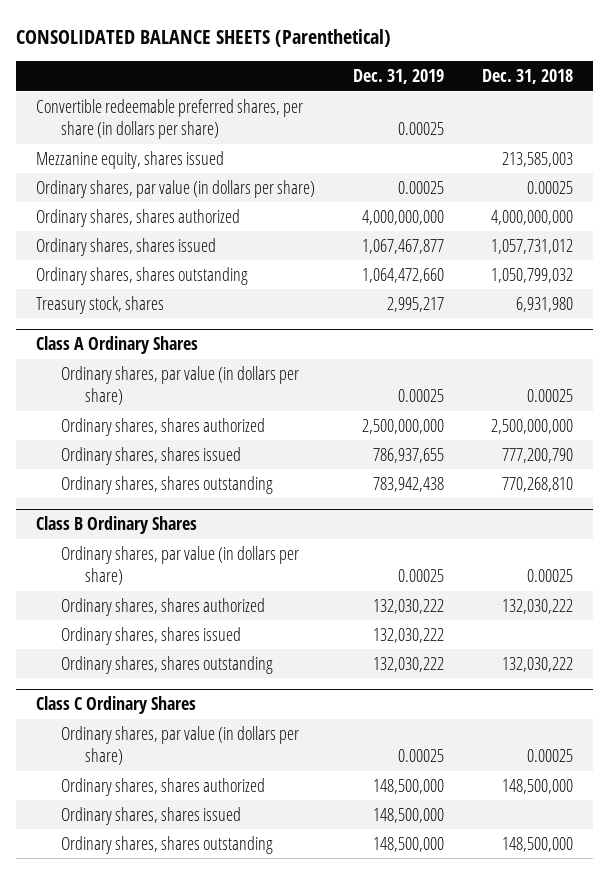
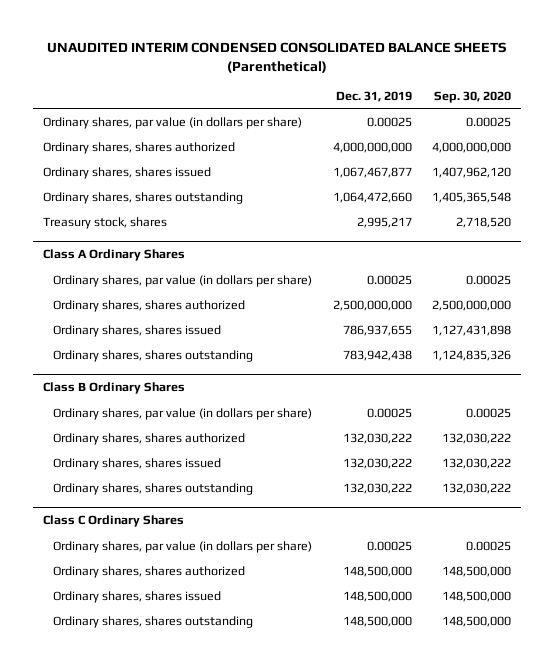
[16,28,392,47] CONSOLIDATED BALANCE SHEETS (Parenthetical) -> [46,41,506,73] UNAUDITED INTERIM CONDENSED CONSOLIDATED BALANCE SHEETS (Parenthetical)
[482,68,574,84] Dec. 31, 2018 -> none
none -> [433,90,511,103] Sep. 30, 2020
[35,98,303,140] Convertible redeemable preferred shares, per share (in dollars per share) -> none
[35,150,224,169] Mezzanine equity, shares issued -> none

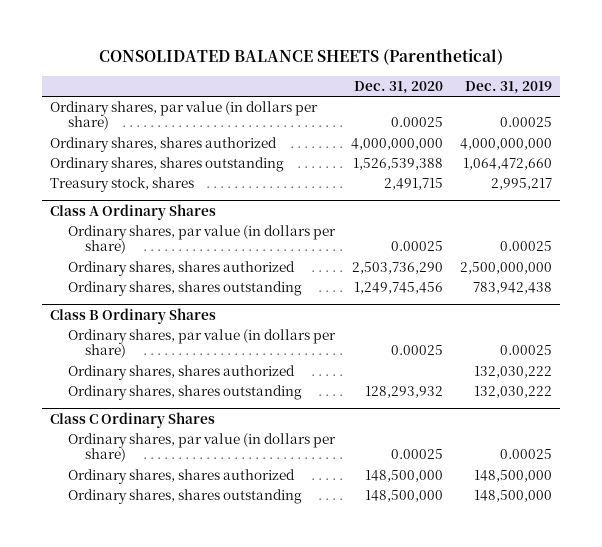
[46,41,506,73] UNAUDITED INTERIM CONDENSED CONSOLIDATED BALANCE SHEETS (Parenthetical) -> [98,48,503,66] CONSOLIDATED BALANCE SHEETS (Parenthetical)
[433,90,511,103] Sep. 30, 2020 -> none
none -> [354,80,444,94] Dec. 31, 2020
[42,166,211,179] Ordinary shares, shares issued -> none
[53,324,222,337] Ordinary shares, shares issued -> none
[53,457,222,470] Ordinary shares, shares issued -> none
[53,590,222,603] Ordinary shares, shares issued -> none

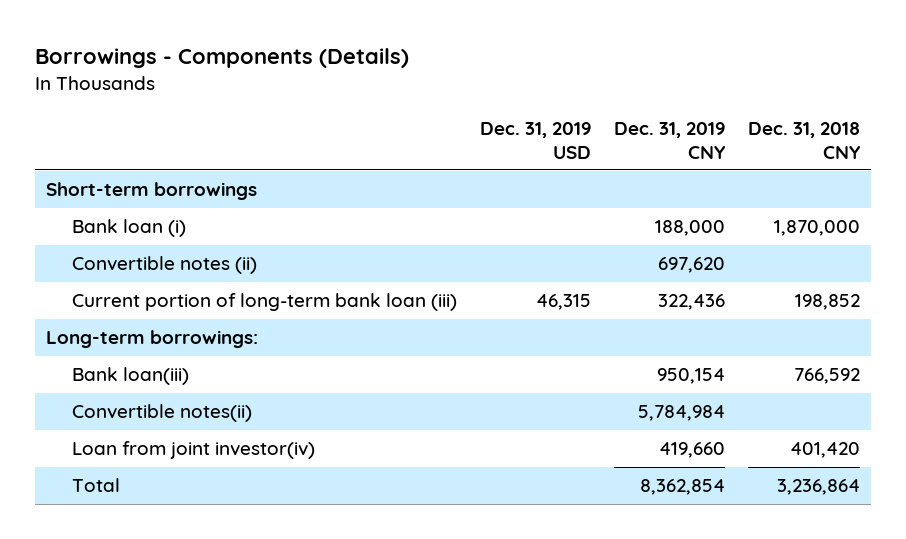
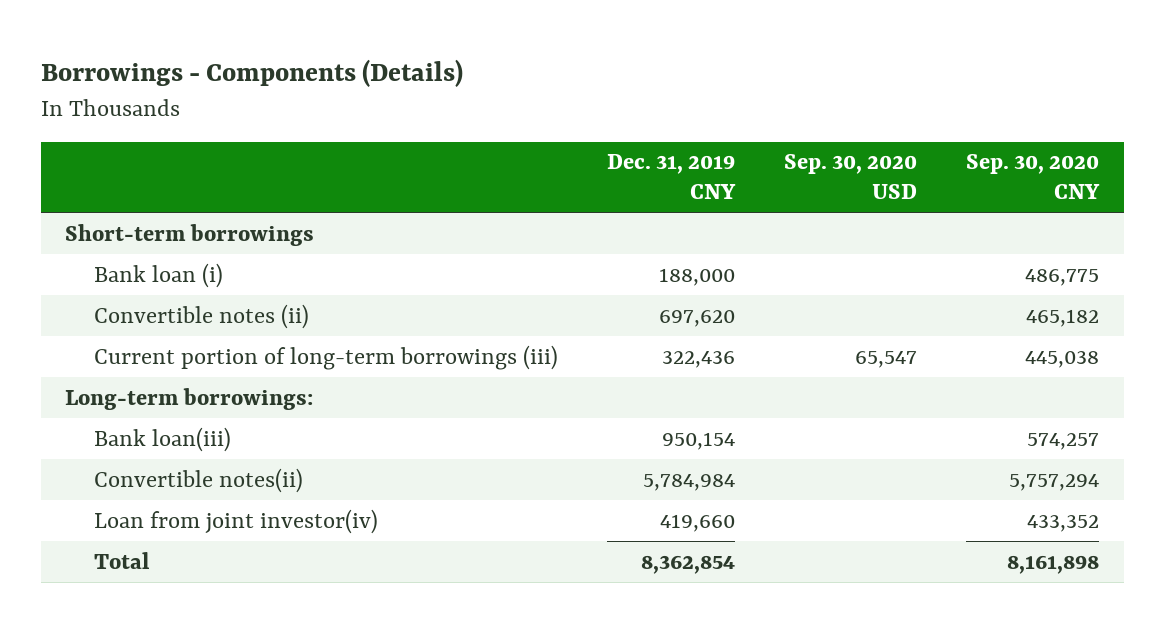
[480,121,592,159] Dec. 31, 2019 USD -> none
[747,121,861,159] Dec. 31, 2018 CNY -> none
none -> [784,154,918,200] Sep. 30, 2020 USD
none -> [966,154,1101,200] Sep. 30, 2020 CNY
[72,293,458,312] Current portion of long-term bank loan (iii) -> [94,344,559,370] Current portion of long-term borrowings (iii)

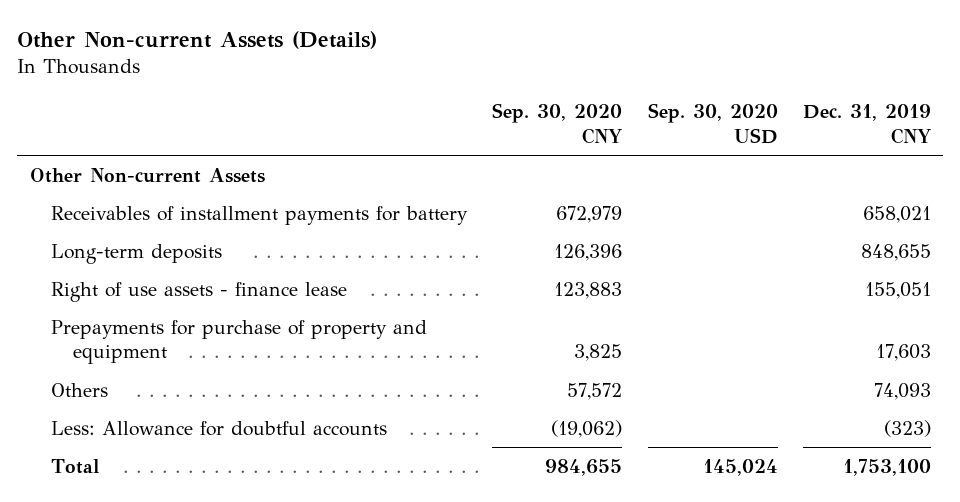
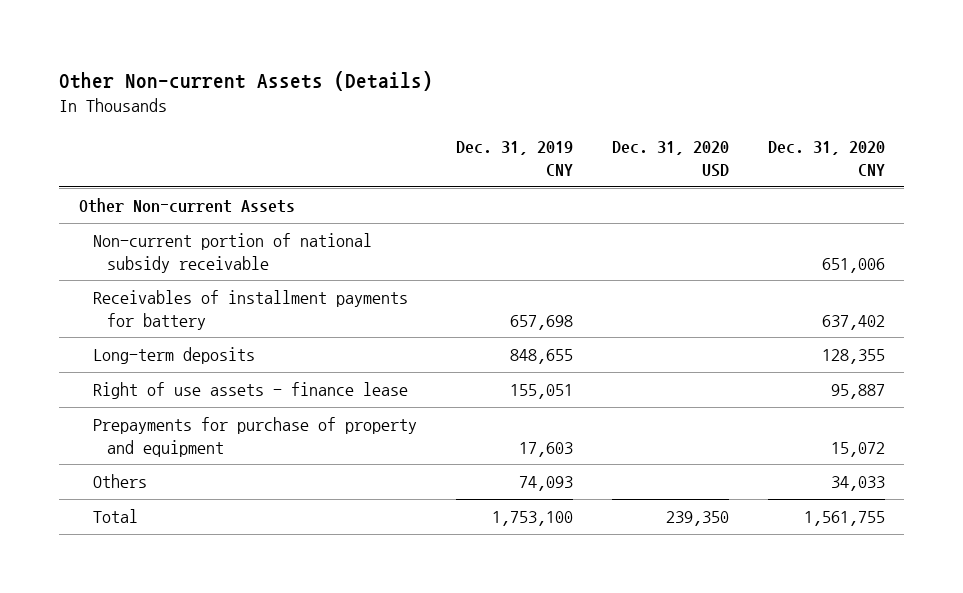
[492,103,623,144] Sep. 30, 2020 CNY -> none
[647,103,778,144] Sep. 30, 2020 USD -> none
none -> [611,141,729,178] Dec. 31, 2020 USD
none -> [767,141,885,177] Dec. 31, 2020 CNY
none -> [92,233,372,273] Non-current portion of national subsidy receivable
[862,205,931,223] 658,021 -> [509,314,573,330] 657,698
[51,420,388,436] Less: Allowance for doubtful accounts -> none

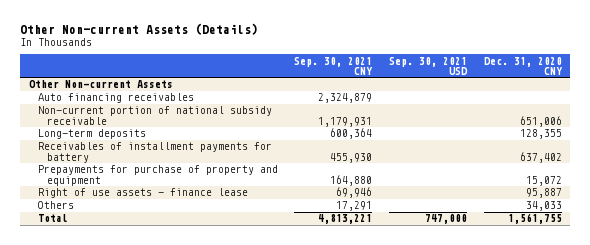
[455,141,573,177] Dec. 31, 2019 CNY -> none
[611,141,729,178] Dec. 31, 2020 USD -> none
none -> [294,56,374,75] Sep. 30, 2021 CNY
none -> [389,56,469,75] Sep. 30, 2021 USD
none -> [37,93,194,104] Auto financing receivables
[92,290,408,330] Receivables of installment payments for battery -> [37,142,272,163] Receivables of installment payments for battery
[92,382,408,400] Right of use assets - finance lease -> [37,188,248,199] Right of use assets - finance lease

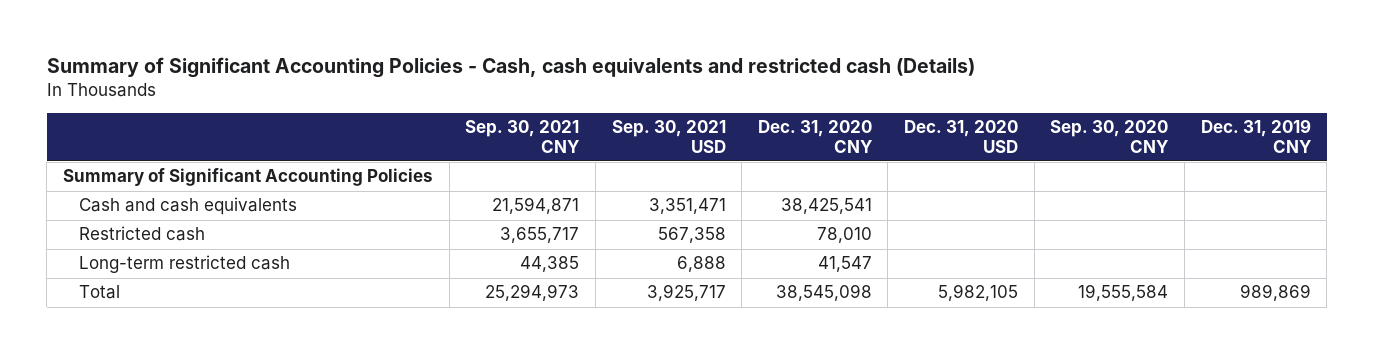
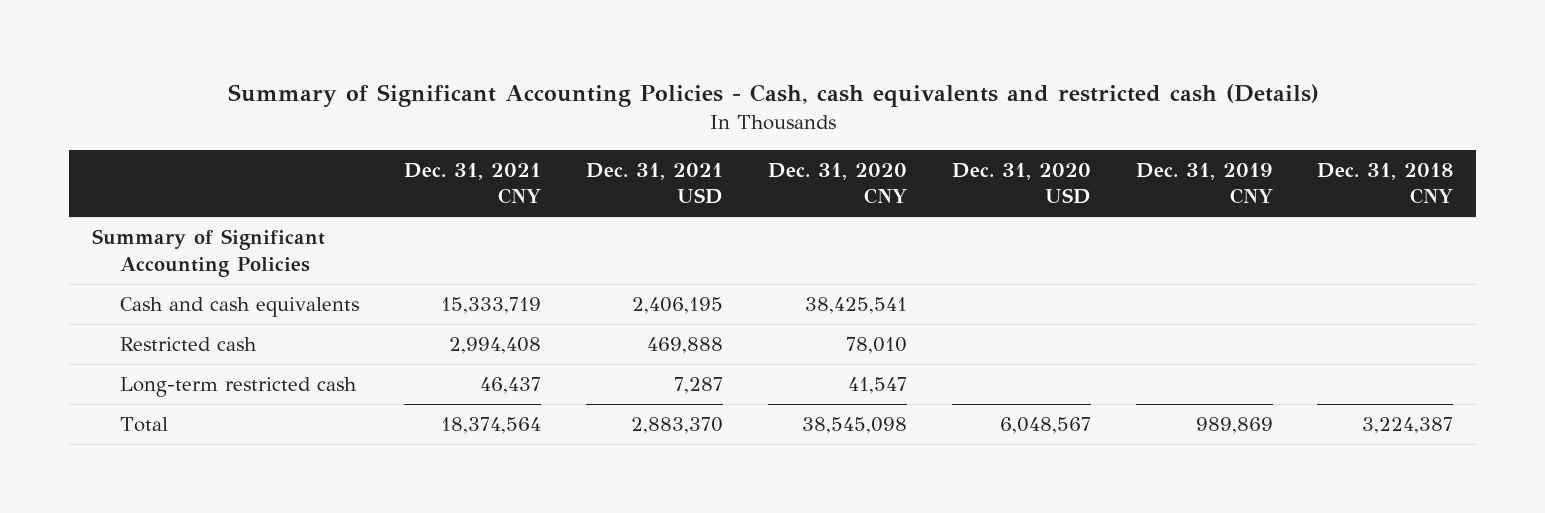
[465,120,581,153] Sep. 30, 2021 CNY -> none
[611,120,726,153] Sep. 30, 2021 USD -> none
[1050,120,1170,153] Sep. 30, 2020 CNY -> none
none -> [403,162,541,205] Dec. 31, 2021 CNY
none -> [585,162,723,205] Dec. 31, 2021 USD
none -> [1317,162,1454,205] Dec. 31, 2018 CNY
[938,284,1019,302] 5,982,105 -> [999,417,1091,435] 6,048,567

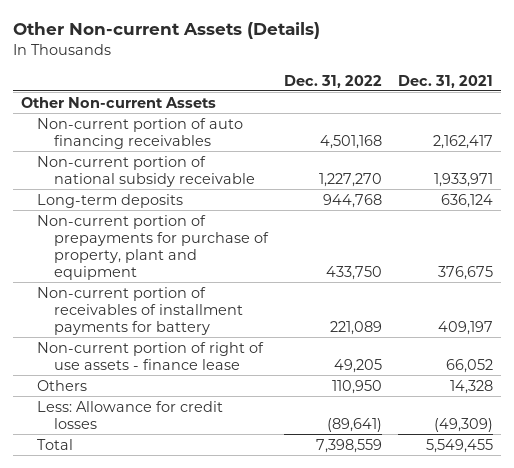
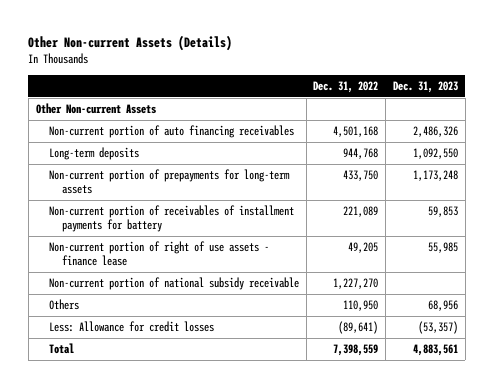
[398,74,494,88] Dec. 31, 2021 -> none
none -> [392,80,458,93] Dec. 31, 2023
[37,214,270,280] Non-current portion of prepayments for purchase of property, plant and equipment -> [48,168,290,195] Non-current portion of prepayments for long-term assets
[37,155,256,187] Non-current portion of national subsidy receivable -> [48,276,299,290] Non-current portion of national subsidy receivable

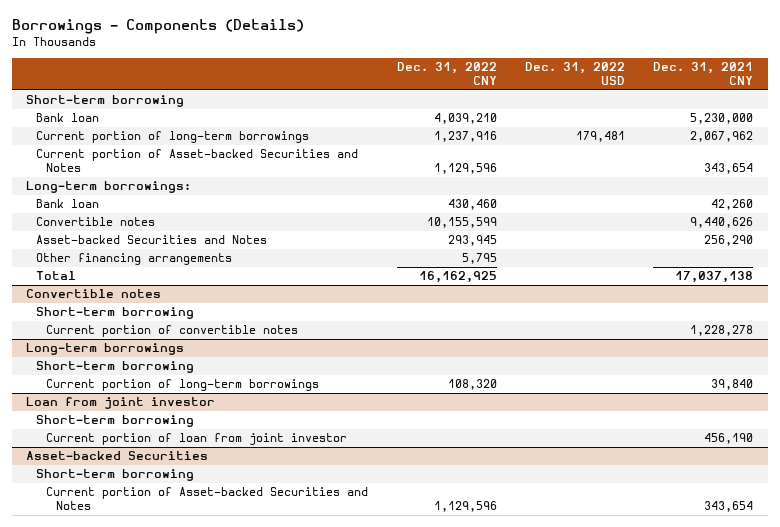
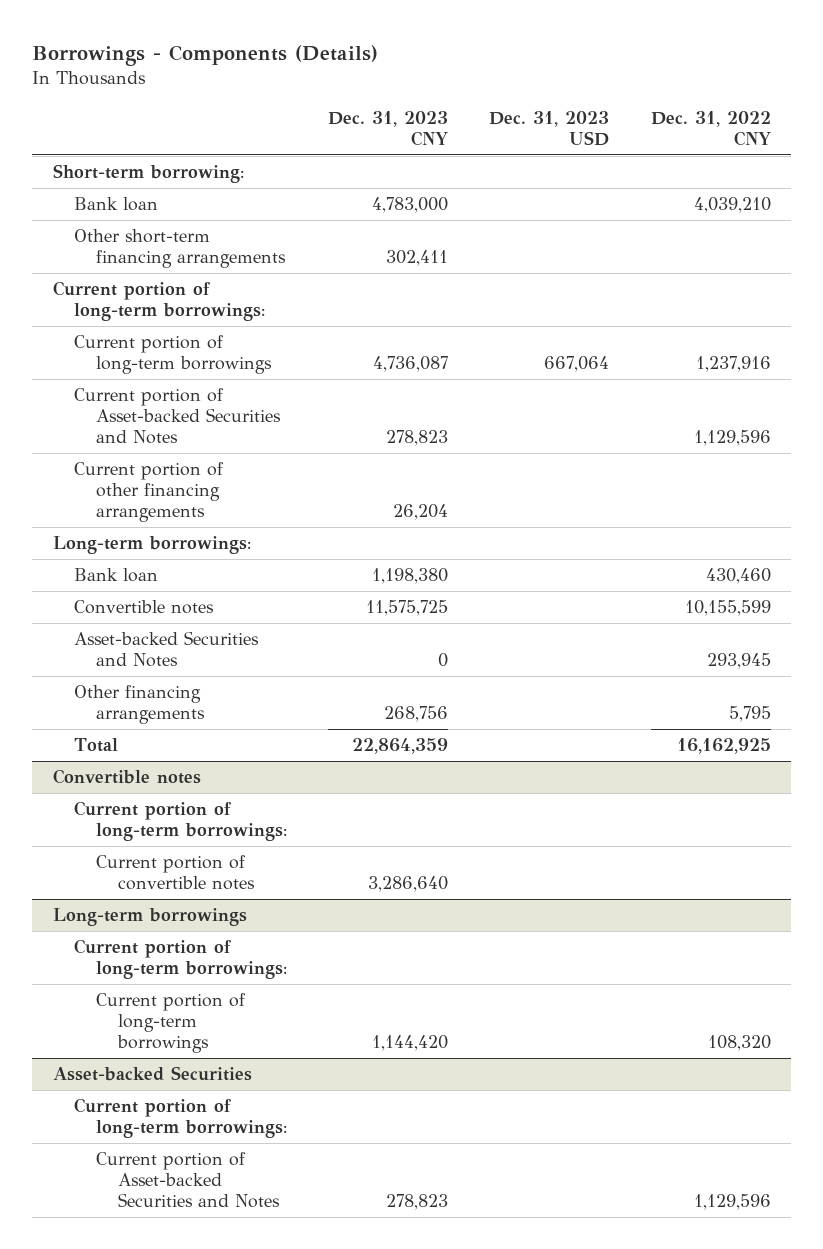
[525,62,626,85] Dec. 31, 2022 USD -> none
[653,62,754,85] Dec. 31, 2021 CNY -> none
none -> [328,110,449,146] Dec. 31, 2023 CNY
none -> [489,110,610,146] Dec. 31, 2023 USD
[26,95,185,108] Short-term borrowing -> [52,164,244,184] Short-term borrowing:
none -> [74,229,287,269] Other short-term financing arrangements
none -> [52,281,266,322] Current portion of long-term borrowings:
none -> [74,462,225,523] Current portion of other financing arrangements
[36,307,195,320] Short-term borrowing -> none
none -> [74,801,288,842] Current portion of long-term borrowings:
[36,361,195,374] Short-term borrowing -> none
none -> [74,939,288,980] Current portion of long-term borrowings:
[26,397,216,410] Loan from joint investor -> none
[36,415,195,428] Short-term borrowing -> none
[46,433,348,446] Current portion of loan from joint investor -> none
[36,469,195,482] Short-term borrowing -> none
none -> [74,1098,288,1139] Current portion of long-term borrowings:

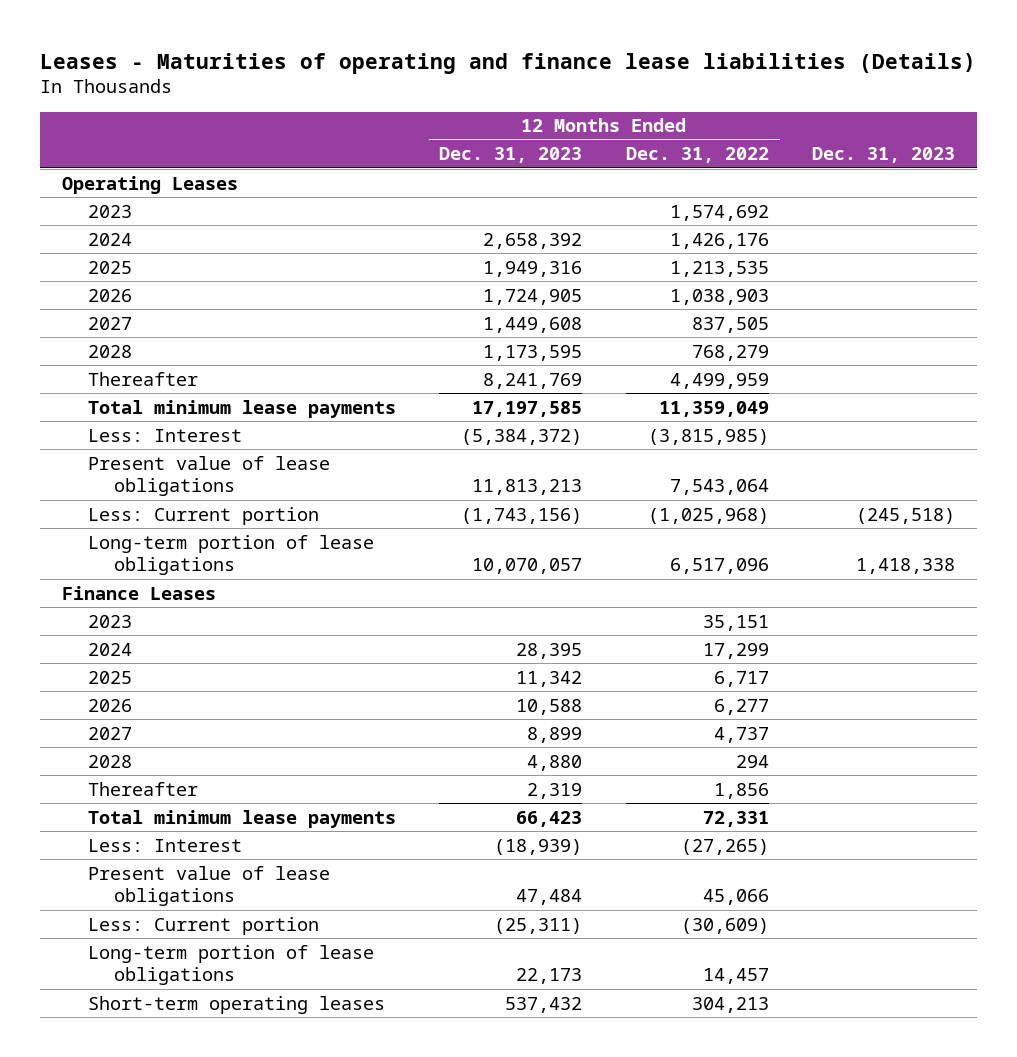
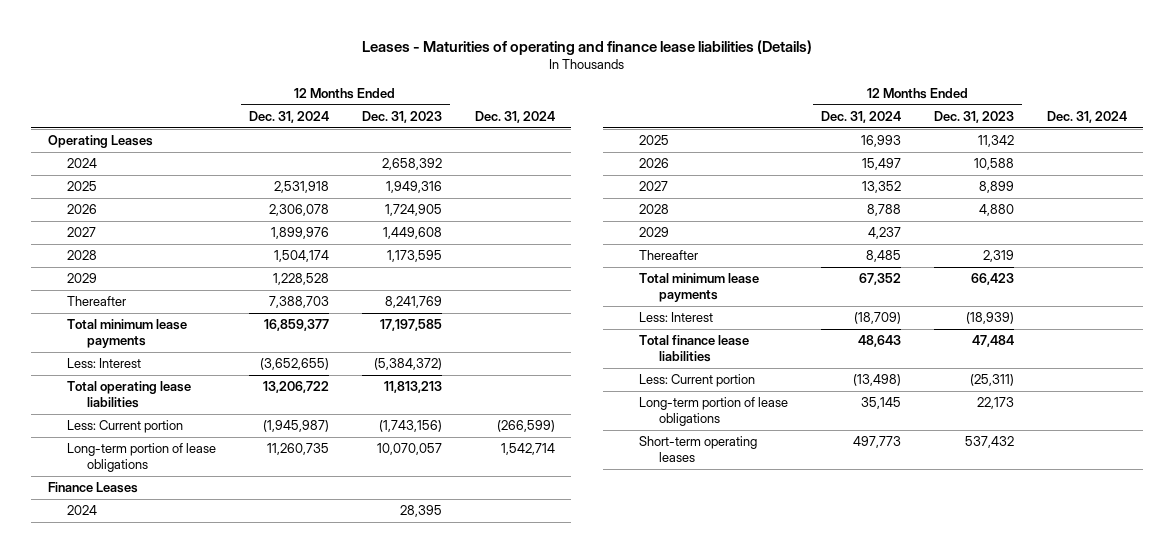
[625,147,769,164] Dec. 31, 2022 -> none
[812,147,956,164] Dec. 31, 2023 -> none
none -> [249,110,330,123] Dec. 31, 2024
none -> [474,110,555,123] Dec. 31, 2024
[88,204,133,218] 2023 -> none
none -> [67,273,98,284] 2029
[88,455,331,497] Present value of lease obligations -> [67,381,192,409] Total operating lease liabilities
[88,614,133,628] 2023 -> none
none -> [639,227,670,238] 2029
[88,865,331,907] Present value of lease obligations -> [639,335,750,363] Total finance lease liabilities

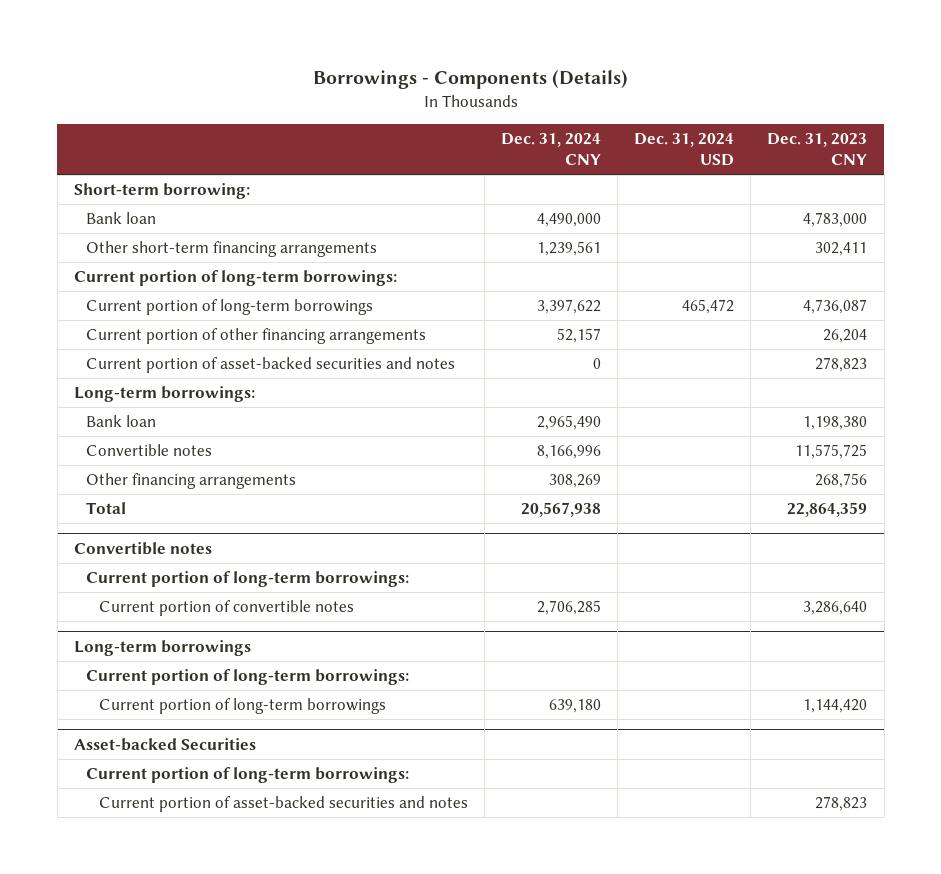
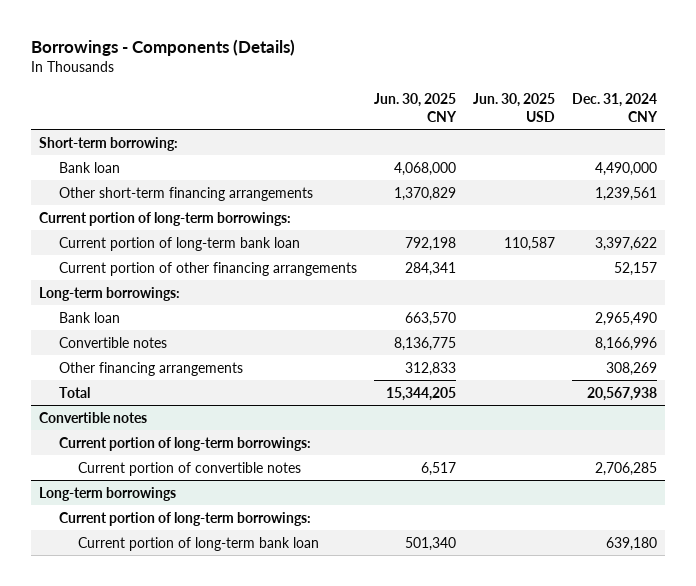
[634,132,735,167] Dec. 31, 2024 USD -> none
[767,132,868,166] Dec. 31, 2023 CNY -> none
none -> [373,93,457,122] Jun. 30, 2025 CNY
none -> [472,93,555,122] Jun. 30, 2025 USD
[86,298,374,315] Current portion of long-term borrowings -> [58,236,300,251] Current portion of long-term bank loan
[86,356,456,373] Current portion of asset-backed securities and notes -> none
[73,737,256,751] Asset-backed Securities -> none
[86,766,410,783] Current portion of long-term borrowings: -> none
[98,795,468,812] Current portion of asset-backed securities and notes -> none
[98,697,386,714] Current portion of long-term borrowings -> [77,536,319,551] Current portion of long-term bank loan

